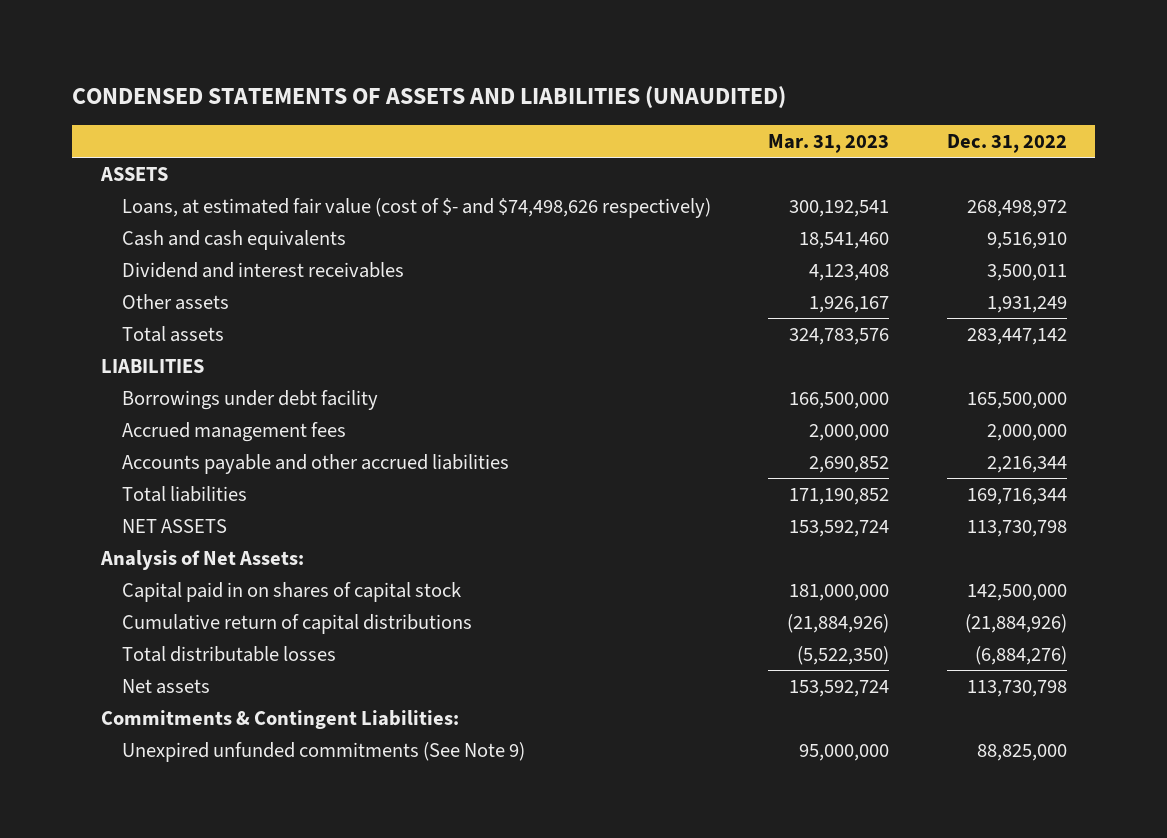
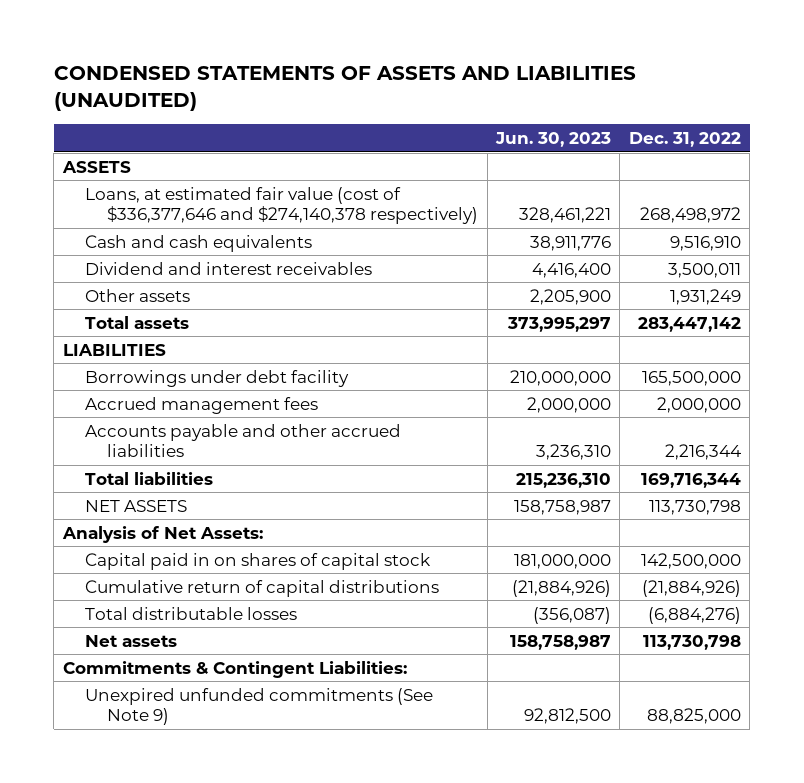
[768,133,890,153] Mar. 31, 2023 -> none
none -> [495,131,612,147] Jun. 30, 2023
[122,197,712,218] Loans, at estimated fair value (cost of $- and $74,498,626 respectively) -> [84,186,479,224] Loans, at estimated fair value (cost of $336,377,646 and $274,140,378 respectively)

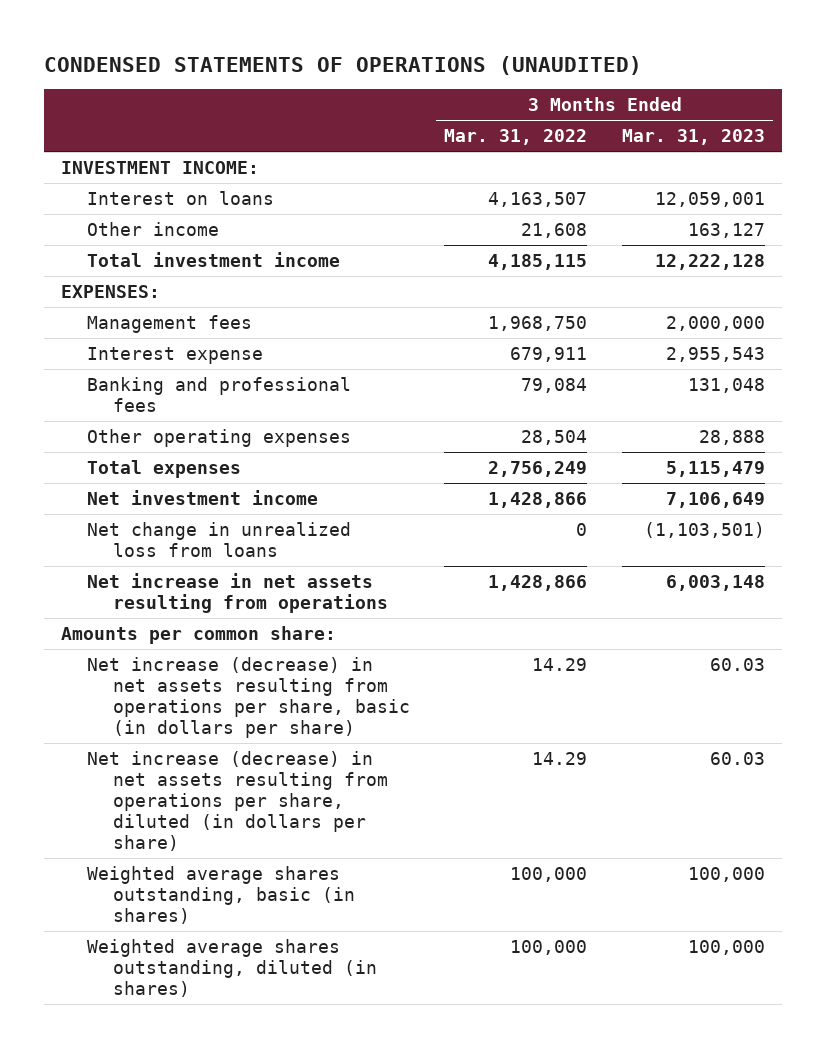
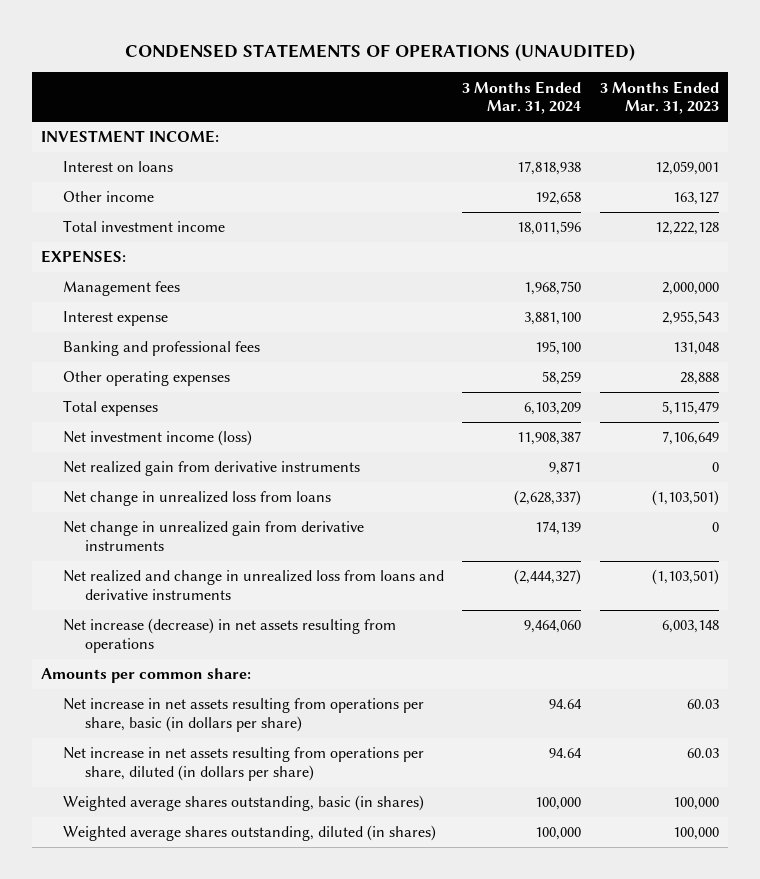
[444,129,588,146] Mar. 31, 2022 -> none
none -> [462,80,582,115] 3 Months Ended Mar. 31, 2024
[87,489,319,505] Net investment income -> [63,430,253,447] Net investment income (loss)
none -> [63,461,361,477] Net realized gain from derivative instruments
none -> [63,521,365,551] Net change in unrealized gain from derivative instruments
none -> [63,570,445,600] Net realized and change in unrealized loss from loans and derivative instruments
[87,572,389,613] Net increase in net assets resulting from operations -> [63,618,397,653] Net increase (decrease) in net assets resulting from operations
[87,656,411,738] Net increase (decrease) in net assets resulting from operations per share, basic (in dollars per share) -> [63,698,425,732] Net increase in net assets resulting from operations per share, basic (in dollars per share)
[87,750,389,851] Net increase (decrease) in net assets resulting from operations per share, diluted (in dollars per share) -> [63,747,425,781] Net increase in net assets resulting from operations per share, diluted (in dollars per share)

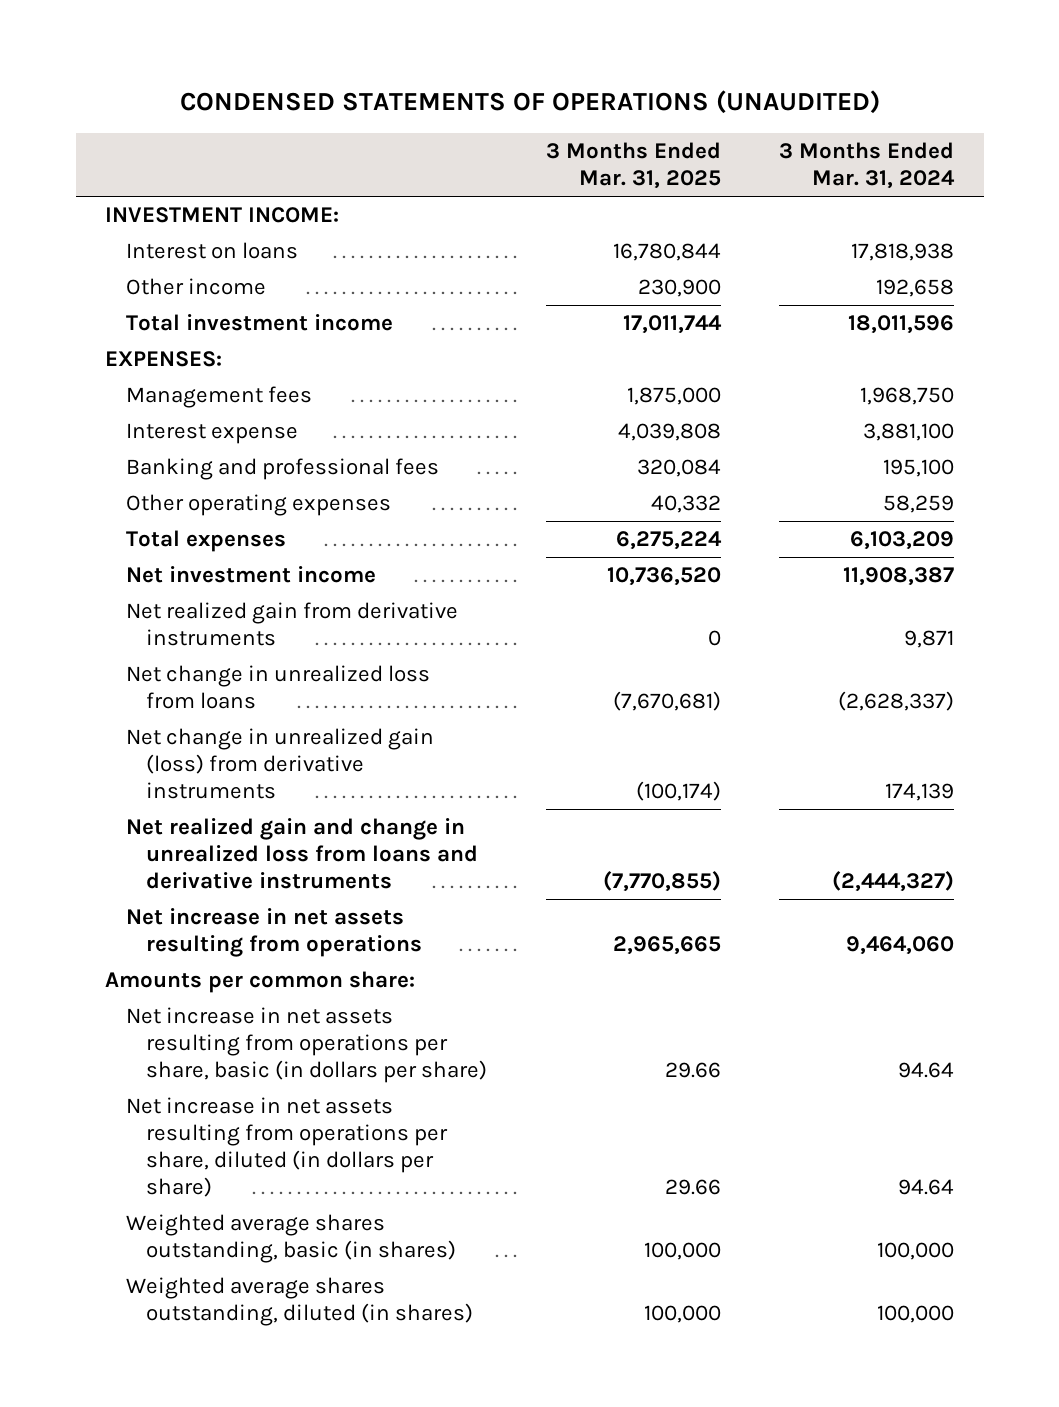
[599,80,719,115] 3 Months Ended Mar. 31, 2023 -> none
none -> [545,142,721,190] 3 Months Ended Mar. 31, 2025
[63,430,253,447] Net investment income (loss) -> [125,566,376,584] Net investment income
[63,521,365,551] Net change in unrealized gain from derivative instruments -> [125,728,434,800] Net change in unrealized gain (loss) from derivative instruments
[63,570,445,600] Net realized and change in unrealized loss from loans and derivative instruments -> [125,818,479,890] Net realized gain and change in unrealized loss from loans and derivative instruments
[63,618,397,653] Net increase (decrease) in net assets resulting from operations -> [125,908,423,958] Net increase in net assets resulting from operations

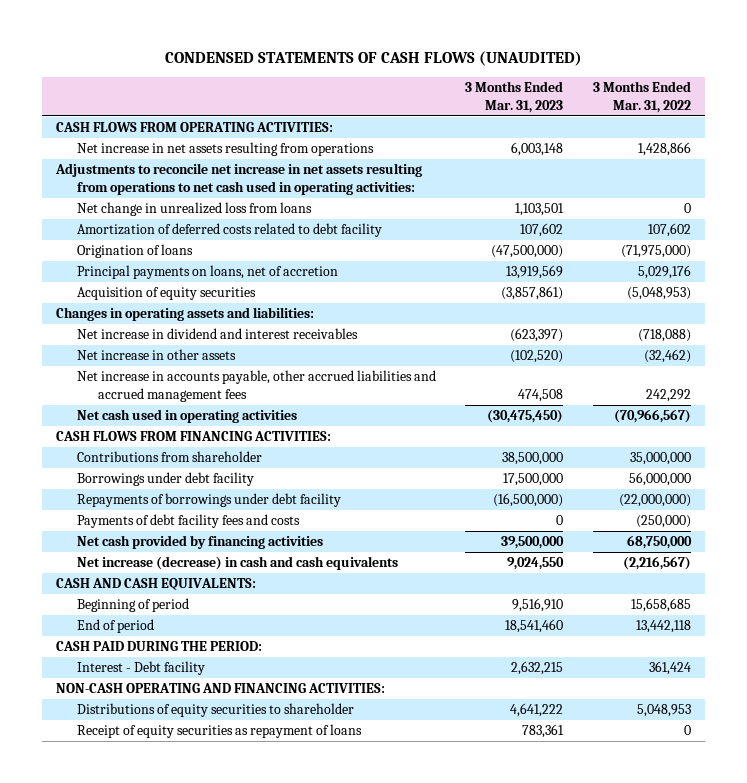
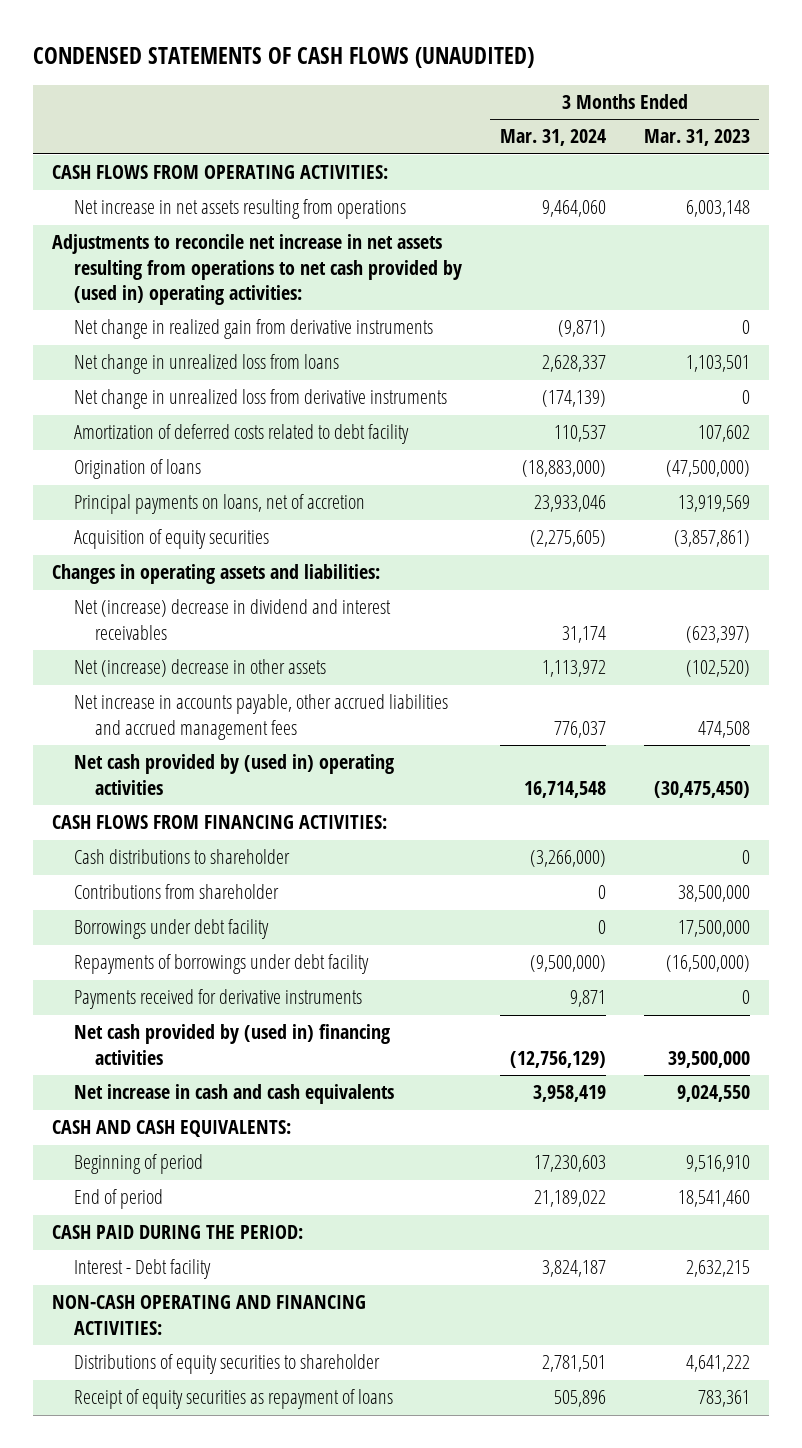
[592,81,691,113] 3 Months Ended Mar. 31, 2022 -> none
none -> [499,129,606,147] Mar. 31, 2024
[55,163,423,195] Adjustments to reconcile net increase in net assets resulting from operations to net cash used in operating activities: -> [52,234,462,306] Adjustments to reconcile net increase in net assets resulting from operations to net cash provided by (used in) operating activities:
none -> [73,319,433,340] Net change in realized gain from derivative instruments
none -> [73,389,447,410] Net change in unrealized loss from derivative instruments
[77,328,359,340] Net increase in dividend and interest receivables -> [73,599,391,640] Net (increase) decrease in dividend and interest receivables
[77,349,237,361] Net increase in other assets -> [73,659,326,678] Net (increase) decrease in other assets
[77,409,298,424] Net cash used in operating activities -> [73,754,394,795] Net cash provided by (used in) operating activities
none -> [73,849,290,865] Cash distributions to shareholder
[77,514,301,529] Payments of debt facility fees and costs -> none
none -> [73,989,362,1010] Payments received for derivative instruments
[77,535,324,550] Net cash provided by financing activities -> [73,1024,390,1065] Net cash provided by (used in) financing activities
[77,556,399,571] Net increase (decrease) in cash and cash equivalents -> [73,1084,394,1105] Net increase in cash and cash equivalents

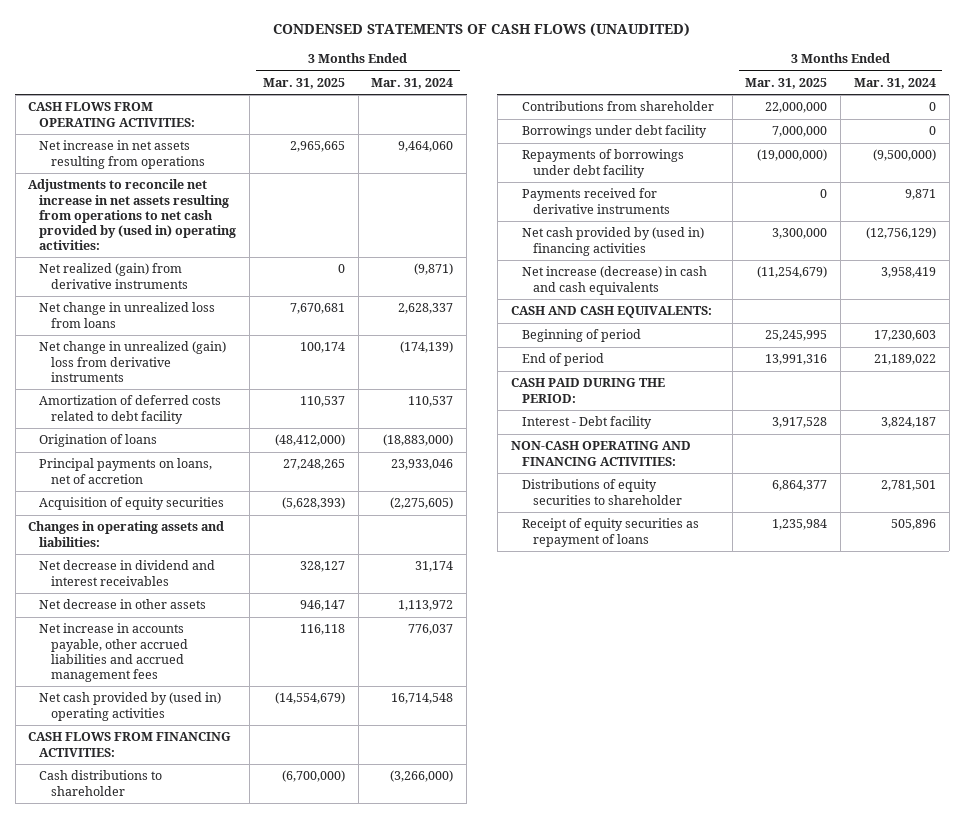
[643,129,750,147] Mar. 31, 2023 -> none
none -> [262,77,345,89] Mar. 31, 2025
[73,319,433,340] Net change in realized gain from derivative instruments -> [39,263,188,289] Net realized (gain) from derivative instruments
[73,389,447,410] Net change in unrealized loss from derivative instruments -> [39,341,227,382] Net change in unrealized (gain) loss from derivative instruments
[73,599,391,640] Net (increase) decrease in dividend and interest receivables -> [39,560,216,586] Net decrease in dividend and interest receivables
[73,659,326,678] Net (increase) decrease in other assets -> [39,599,207,610] Net decrease in other assets
[73,1084,394,1105] Net increase in cash and cash equivalents -> [521,266,707,295] Net increase (decrease) in cash and cash equivalents

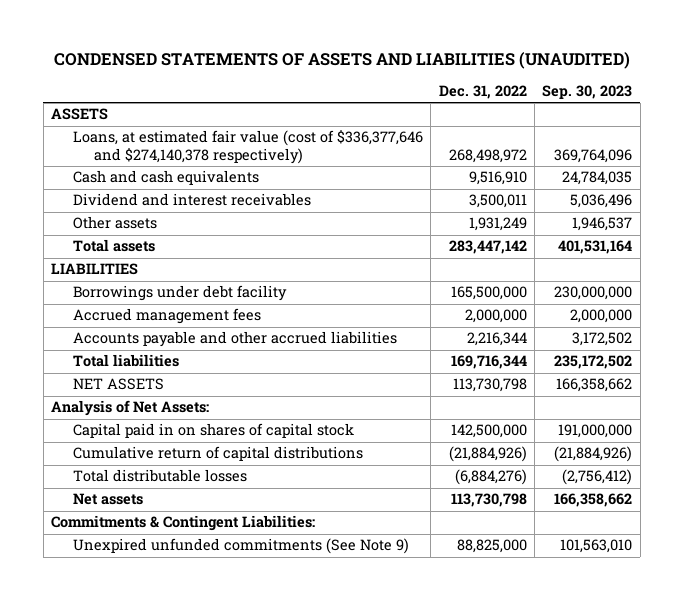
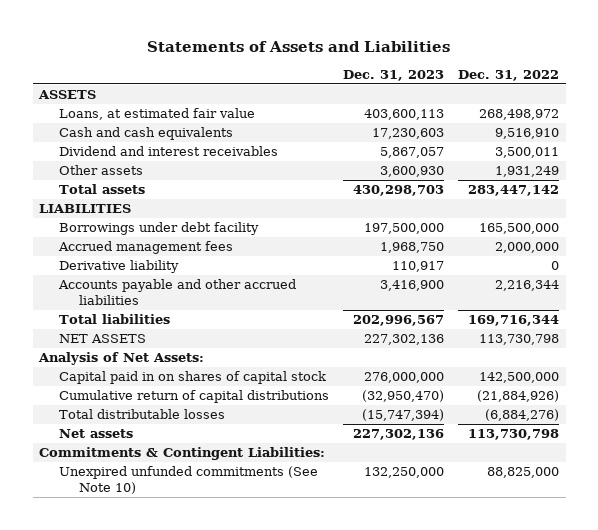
[53,52,630,70] CONDENSED STATEMENTS OF ASSETS AND LIABILITIES (UNAUDITED) -> [147,40,451,52] Statements of Assets and Liabilities
[542,84,633,99] Sep. 30, 2023 -> none
none -> [342,69,444,81] Dec. 31, 2023
[72,130,423,164] Loans, at estimated fair value (cost of $336,377,646 and $274,140,378 respectively) -> [59,108,256,121] Loans, at estimated fair value
none -> [59,260,180,274] Derivative liability
[72,538,409,555] Unexpired unfunded commitments (See Note 9) -> [59,466,319,495] Unexpired unfunded commitments (See Note 10)

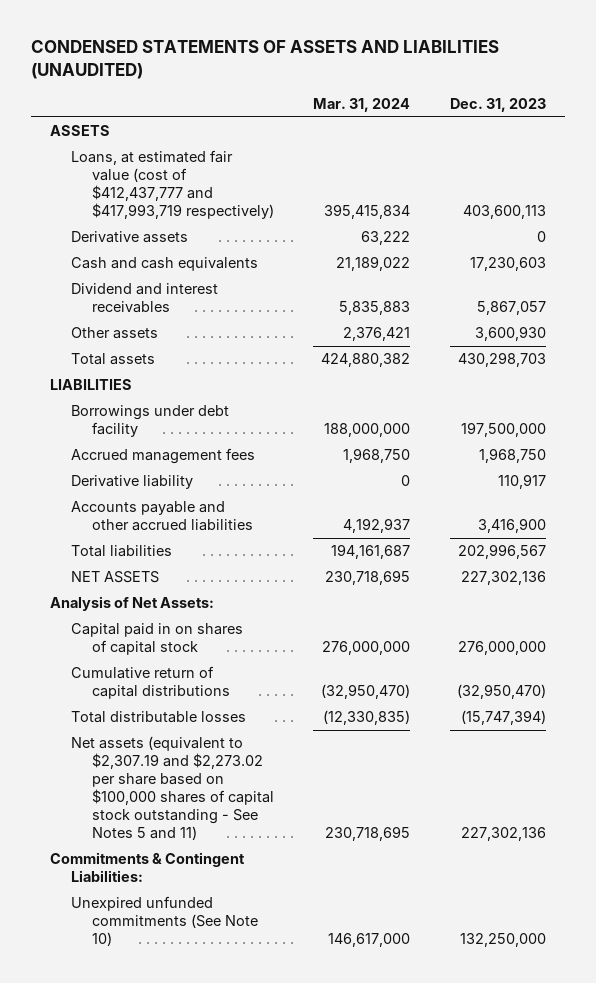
[147,40,451,52] Statements of Assets and Liabilities -> [30,40,499,80] CONDENSED STATEMENTS OF ASSETS AND LIABILITIES (UNAUDITED)
[457,69,559,81] Dec. 31, 2022 -> none
none -> [313,98,411,113] Mar. 31, 2024
[59,108,256,121] Loans, at estimated fair value -> [71,150,275,220] Loans, at estimated fair value (cost of $412,437,777 and $417,993,719 respectively)
none -> [71,231,189,244] Derivative assets
[59,429,134,439] Net assets -> [71,736,275,840] Net assets (equivalent to $2,307.19 and $2,273.02 per share based on $100,000 shares of capital stock outstanding - See Notes 5 and 11)

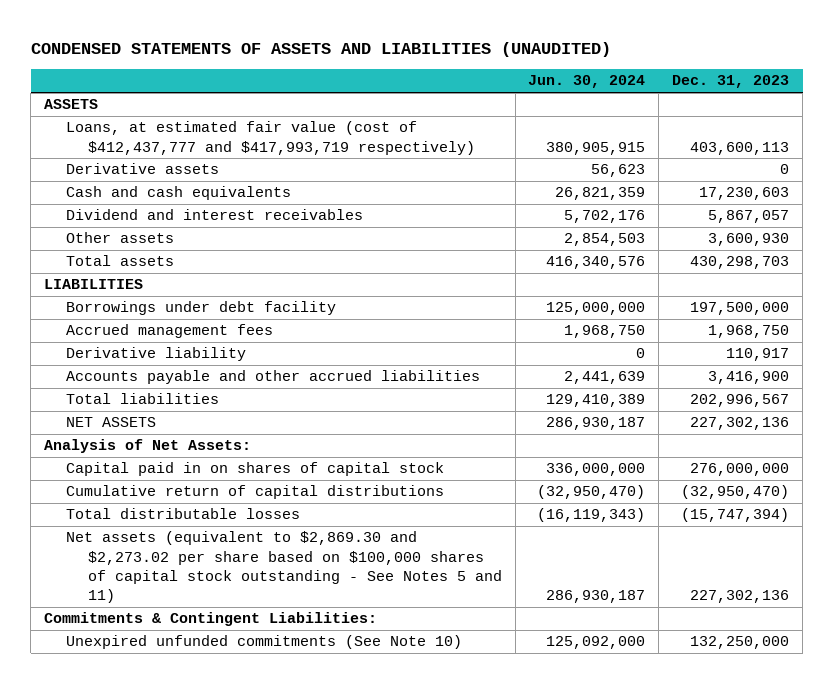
[313,98,411,113] Mar. 31, 2024 -> none
none -> [528,75,646,89] Jun. 30, 2024
[71,736,275,840] Net assets (equivalent to $2,307.19 and $2,273.02 per share based on $100,000 shares of capital stock outstanding - See Notes 5 and 11) -> [65,531,502,604] Net assets (equivalent to $2,869.30 and $2,273.02 per share based on $100,000 shares of capital stock outstanding - See Notes 5 and 11)

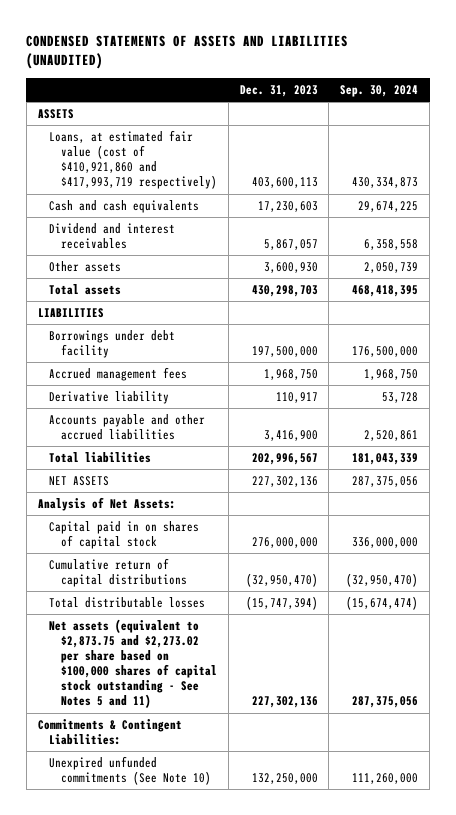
[528,75,646,89] Jun. 30, 2024 -> none
none -> [340,84,419,97] Sep. 30, 2024
[65,163,219,175] Derivative assets -> none
[65,121,475,155] Loans, at estimated fair value (cost of $412,437,777 and $417,993,719 respectively) -> [49,130,217,190] Loans, at estimated fair value (cost of $410,921,860 and $417,993,719 respectively)
[65,531,502,604] Net assets (equivalent to $2,869.30 and $2,273.02 per share based on $100,000 shares of capital stock outstanding - See Notes 5 and 11) -> [49,619,217,709] Net assets (equivalent to $2,873.75 and $2,273.02 per share based on $100,000 shares of capital stock outstanding - See Notes 5 and 11)

